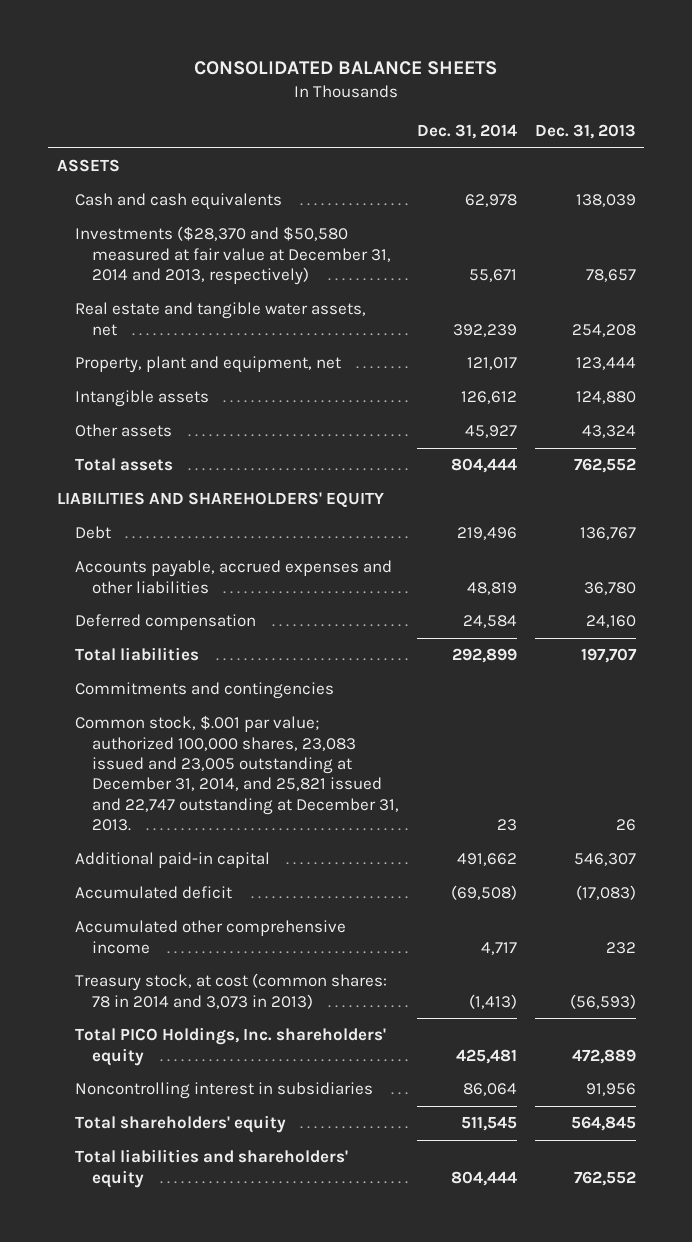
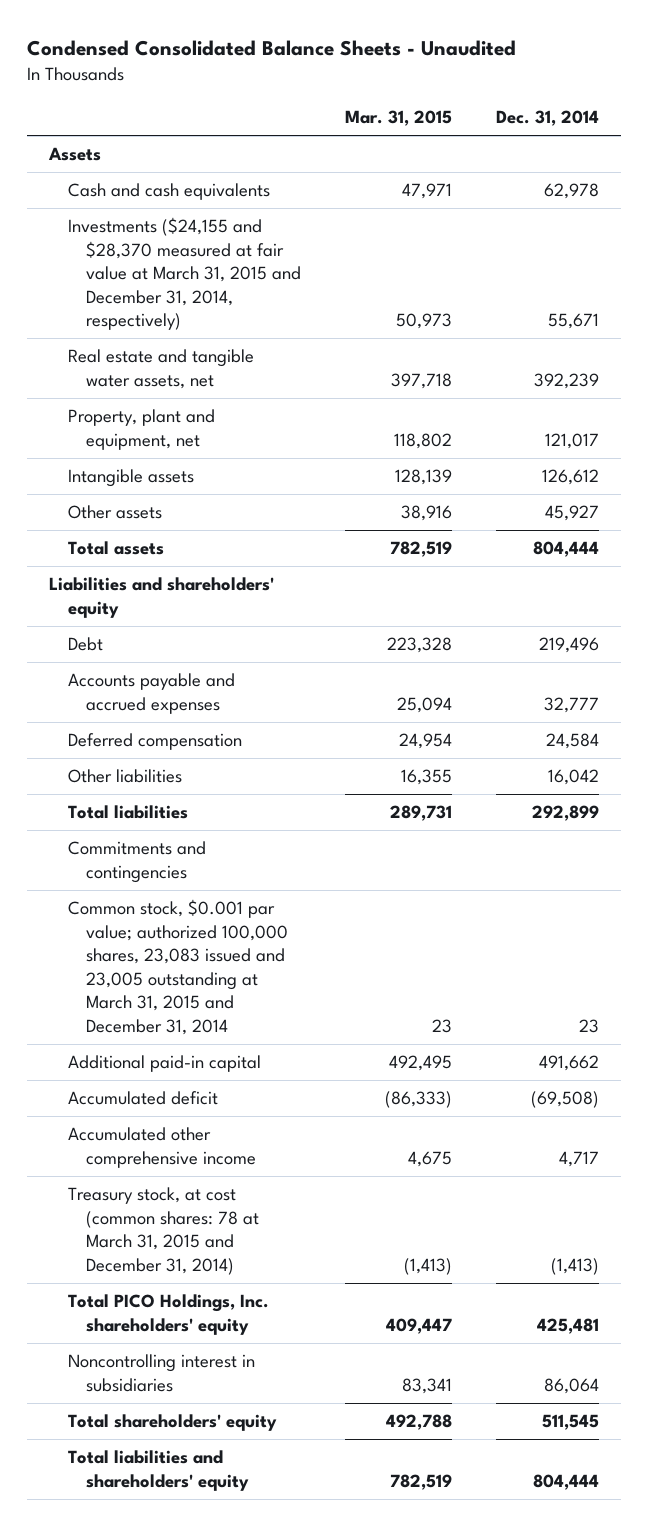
[194,61,498,76] CONSOLIDATED BALANCE SHEETS -> [26,40,516,57] Condensed Consolidated Balance Sheets - Unaudited
[534,124,636,140] Dec. 31, 2013 -> none
none -> [345,110,453,127] Mar. 31, 2015
[56,159,120,173] ASSETS -> [47,147,101,162] Assets
[74,226,392,286] Investments ($28,370 and $50,580 measured at fair value at December 31, 2014 and 2013, respectively) -> [67,217,302,331] Investments ($24,155 and $28,370 measured at fair value at March 31, 2015 and December 31, 2014, respectively)
[56,492,384,509] LIABILITIES AND SHAREHOLDERS' EQUITY -> [48,577,274,618] Liabilities and shareholders' equity
[74,560,392,594] Accounts payable, accrued expenses and other liabilities -> [67,673,235,714] Accounts payable and accrued expenses
[467,581,518,595] 48,819 -> [544,696,600,713] 32,777
none -> [67,769,182,784] Other liabilities
[74,715,400,832] Common stock, $.001 par value; authorized 100,000 shares, 23,083 issued and 23,005 outstanding at December 31, 2014, and 25,821 issued and 22,747 outstanding at December 31, 2013. -> [67,899,289,1035] Common stock, $0.001 par value; authorized 100,000 shares, 23,083 issued and 23,005 outstanding at March 31, 2015 and December 31, 2014
[74,973,387,1009] Treasury stock, at cost (common shares: 78 in 2014 and 3,073 in 2013) -> [67,1187,260,1275] Treasury stock, at cost (common shares: 78 at March 31, 2015 and December 31, 2014)

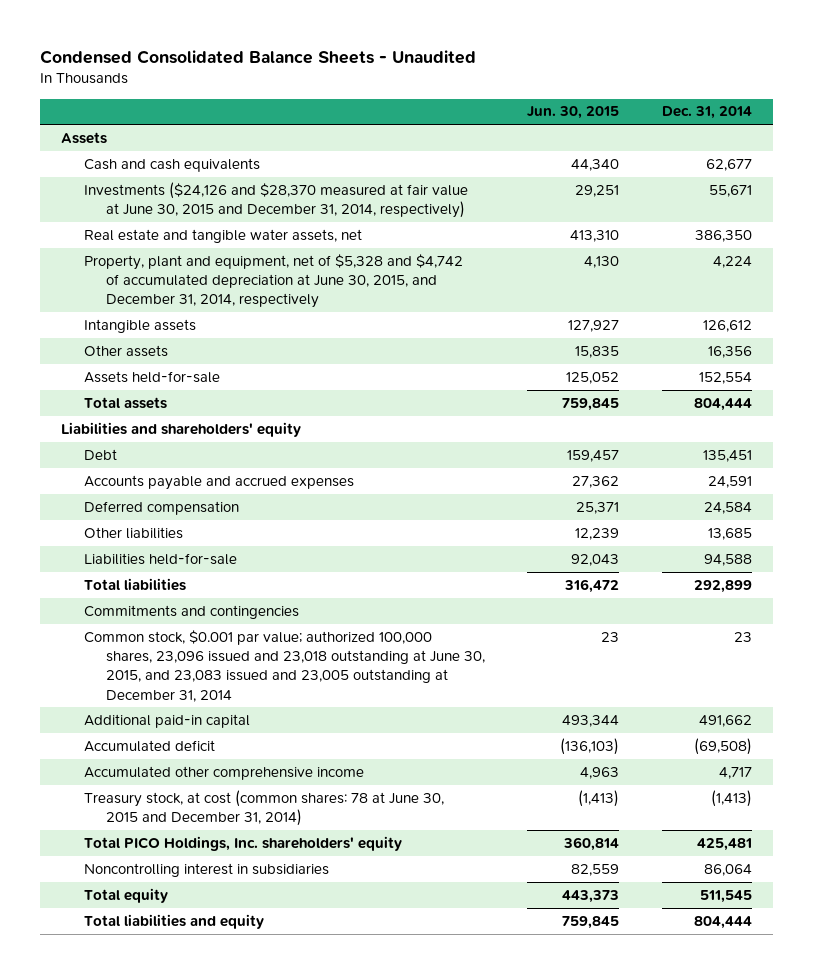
[345,110,453,127] Mar. 31, 2015 -> none
none -> [527,106,620,120] Jun. 30, 2015
[544,183,600,200] 62,978 -> [705,158,752,171] 62,677
[67,217,302,331] Investments ($24,155 and $28,370 measured at fair value at March 31, 2015 and December 31, 2014, respectively) -> [83,181,468,219] Investments ($24,126 and $28,370 measured at fair value at June 30, 2015 and December 31, 2014, respectively)
[534,372,600,389] 392,239 -> [694,229,752,242] 386,350
[67,409,215,450] Property, plant and equipment, net -> [83,253,463,309] Property, plant and equipment, net of $5,328 and $4,742 of accumulated depreciation at June 30, 2015, and December 31, 2014, respectively
[545,432,600,449] 121,017 -> [712,255,752,268] 4,224
[545,505,600,522] 45,927 -> [707,345,752,358] 16,356
none -> [83,370,220,383] Assets held-for-sale
[539,637,600,654] 219,496 -> [702,449,752,462] 135,451
[544,696,600,713] 32,777 -> [707,475,752,488] 24,591
[548,769,600,786] 16,042 -> [707,527,752,540] 13,685
none -> [83,552,237,565] Liabilities held-for-sale
[67,899,289,1035] Common stock, $0.001 par value; authorized 100,000 shares, 23,083 issued and 23,005 outstanding at March 31, 2015 and December 31, 2014 -> [83,629,486,702] Common stock, $0.001 par value; authorized 100,000 shares, 23,096 issued and 23,018 outstanding at June 30, 2015, and 23,083 issued and 23,005 outstanding at December 31, 2014
[67,1187,260,1275] Treasury stock, at cost (common shares: 78 at March 31, 2015 and December 31, 2014) -> [83,789,444,827] Treasury stock, at cost (common shares: 78 at June 30, 2015 and December 31, 2014)
[67,1414,277,1432] Total shareholders' equity -> [83,887,168,903] Total equity
[67,1450,250,1491] Total liabilities and shareholders' equity -> [83,913,264,929] Total liabilities and equity

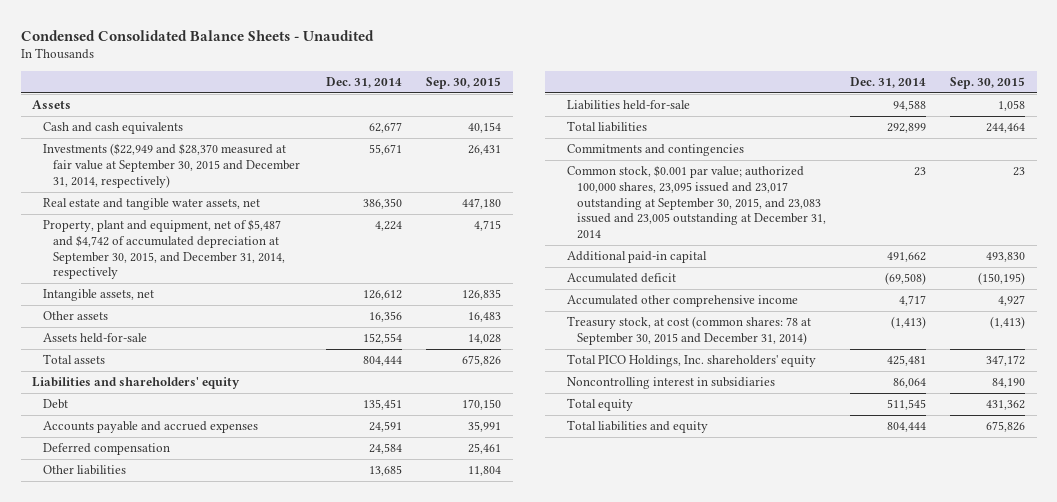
[527,106,620,120] Jun. 30, 2015 -> none
none -> [425,76,501,89] Sep. 30, 2015
[83,181,468,219] Investments ($24,126 and $28,370 measured at fair value at June 30, 2015 and December 31, 2014, respectively) -> [42,143,301,188] Investments ($22,949 and $28,370 measured at fair value at September 30, 2015 and December 31, 2014, respectively)
[83,253,463,309] Property, plant and equipment, net of $5,328 and $4,742 of accumulated depreciation at June 30, 2015, and December 31, 2014, respectively -> [42,219,286,280] Property, plant and equipment, net of $5,487 and $4,742 of accumulated depreciation at September 30, 2015, and December 31, 2014, respectively
[83,318,196,333] Intangible assets -> [42,289,154,302] Intangible assets, net
[83,629,486,702] Common stock, $0.001 par value; authorized 100,000 shares, 23,096 issued and 23,018 outstanding at June 30, 2015, and 23,083 issued and 23,005 outstanding at December 31, 2014 -> [567,165,827,240] Common stock, $0.001 par value; authorized 100,000 shares, 23,095 issued and 23,017 outstanding at September 30, 2015, and 23,083 issued and 23,005 outstanding at December 31, 2014
[83,789,444,827] Treasury stock, at cost (common shares: 78 at June 30, 2015 and December 31, 2014) -> [567,316,812,345] Treasury stock, at cost (common shares: 78 at September 30, 2015 and December 31, 2014)

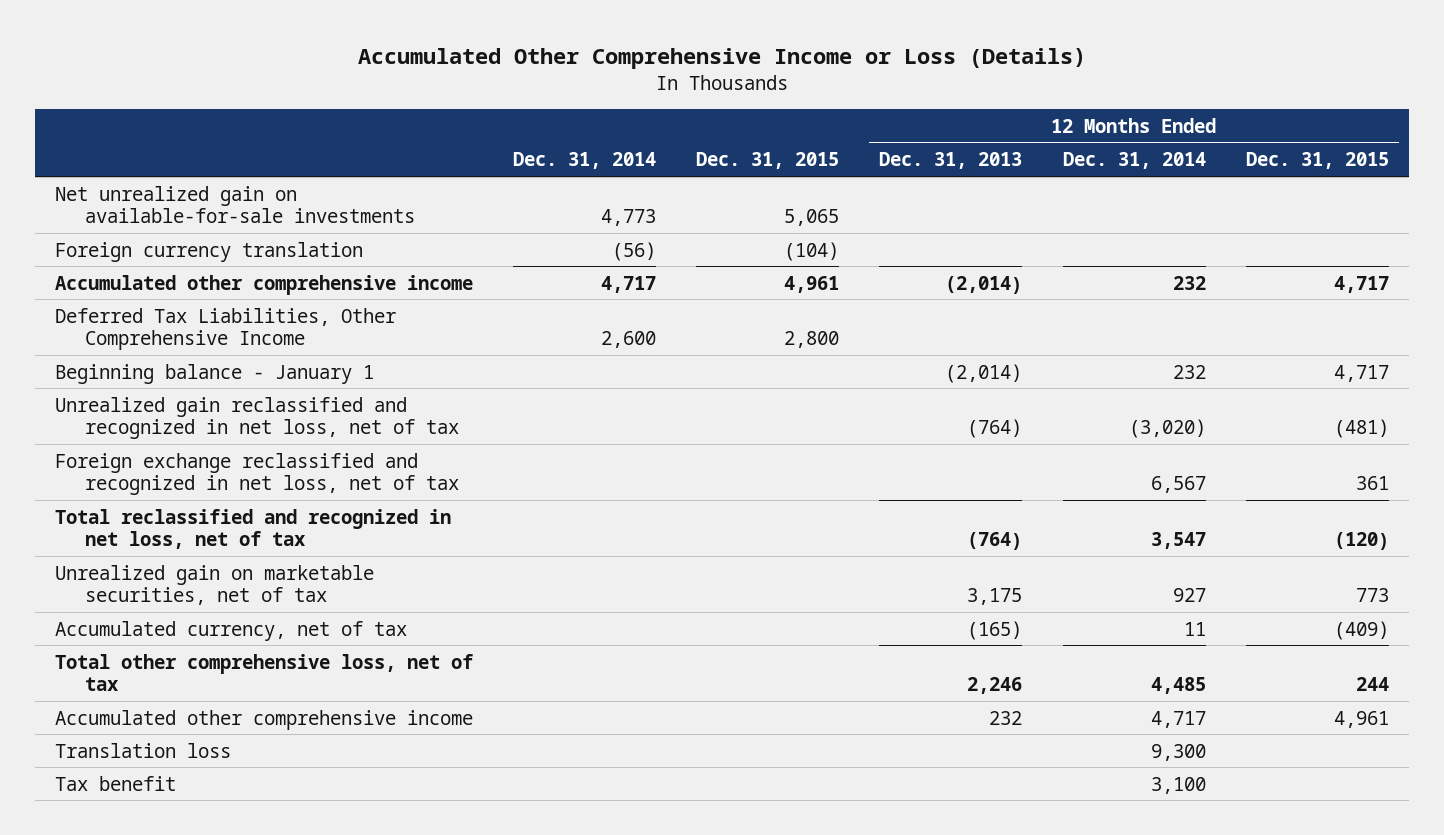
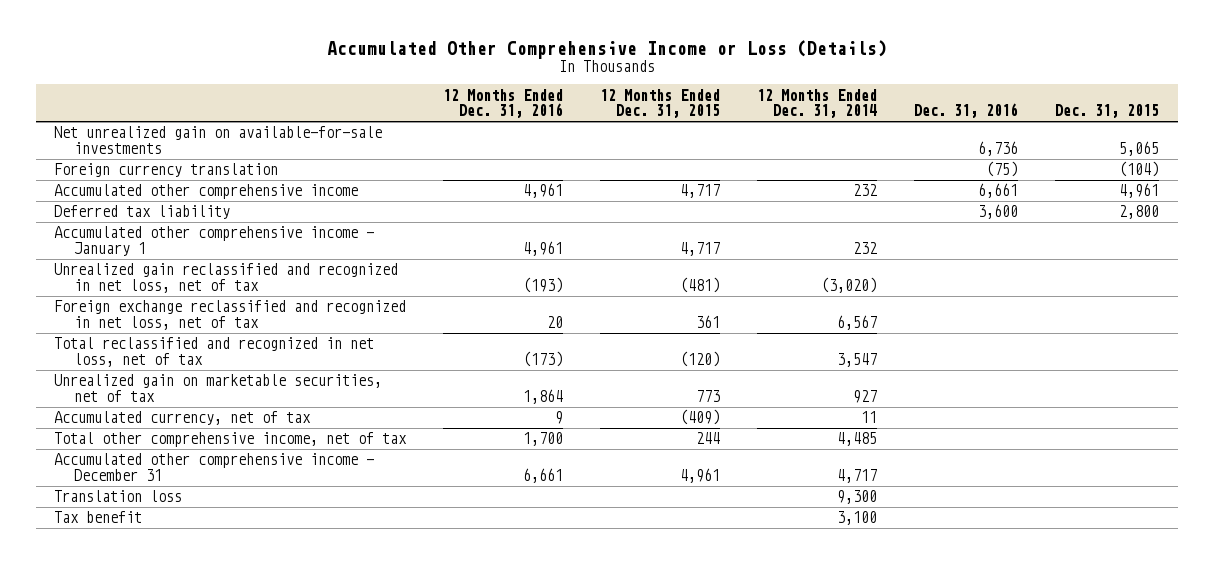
[513,152,657,170] Dec. 31, 2014 -> none
[879,152,1023,170] Dec. 31, 2013 -> none
none -> [443,88,564,119] 12 Months Ended Dec. 31, 2016
none -> [914,103,1019,119] Dec. 31, 2016
[54,307,396,350] Deferred Tax Liabilities, Other Comprehensive Income -> [54,205,231,220] Deferred tax liability
[54,363,374,384] Beginning balance - January 1 -> [54,226,375,256] Accumulated other comprehensive income - January 1
[54,653,474,691] Total other comprehensive loss, net of tax -> [54,432,408,448] Total other comprehensive income, net of tax
[54,709,473,730] Accumulated other comprehensive income -> [54,453,375,481] Accumulated other comprehensive income - December 31

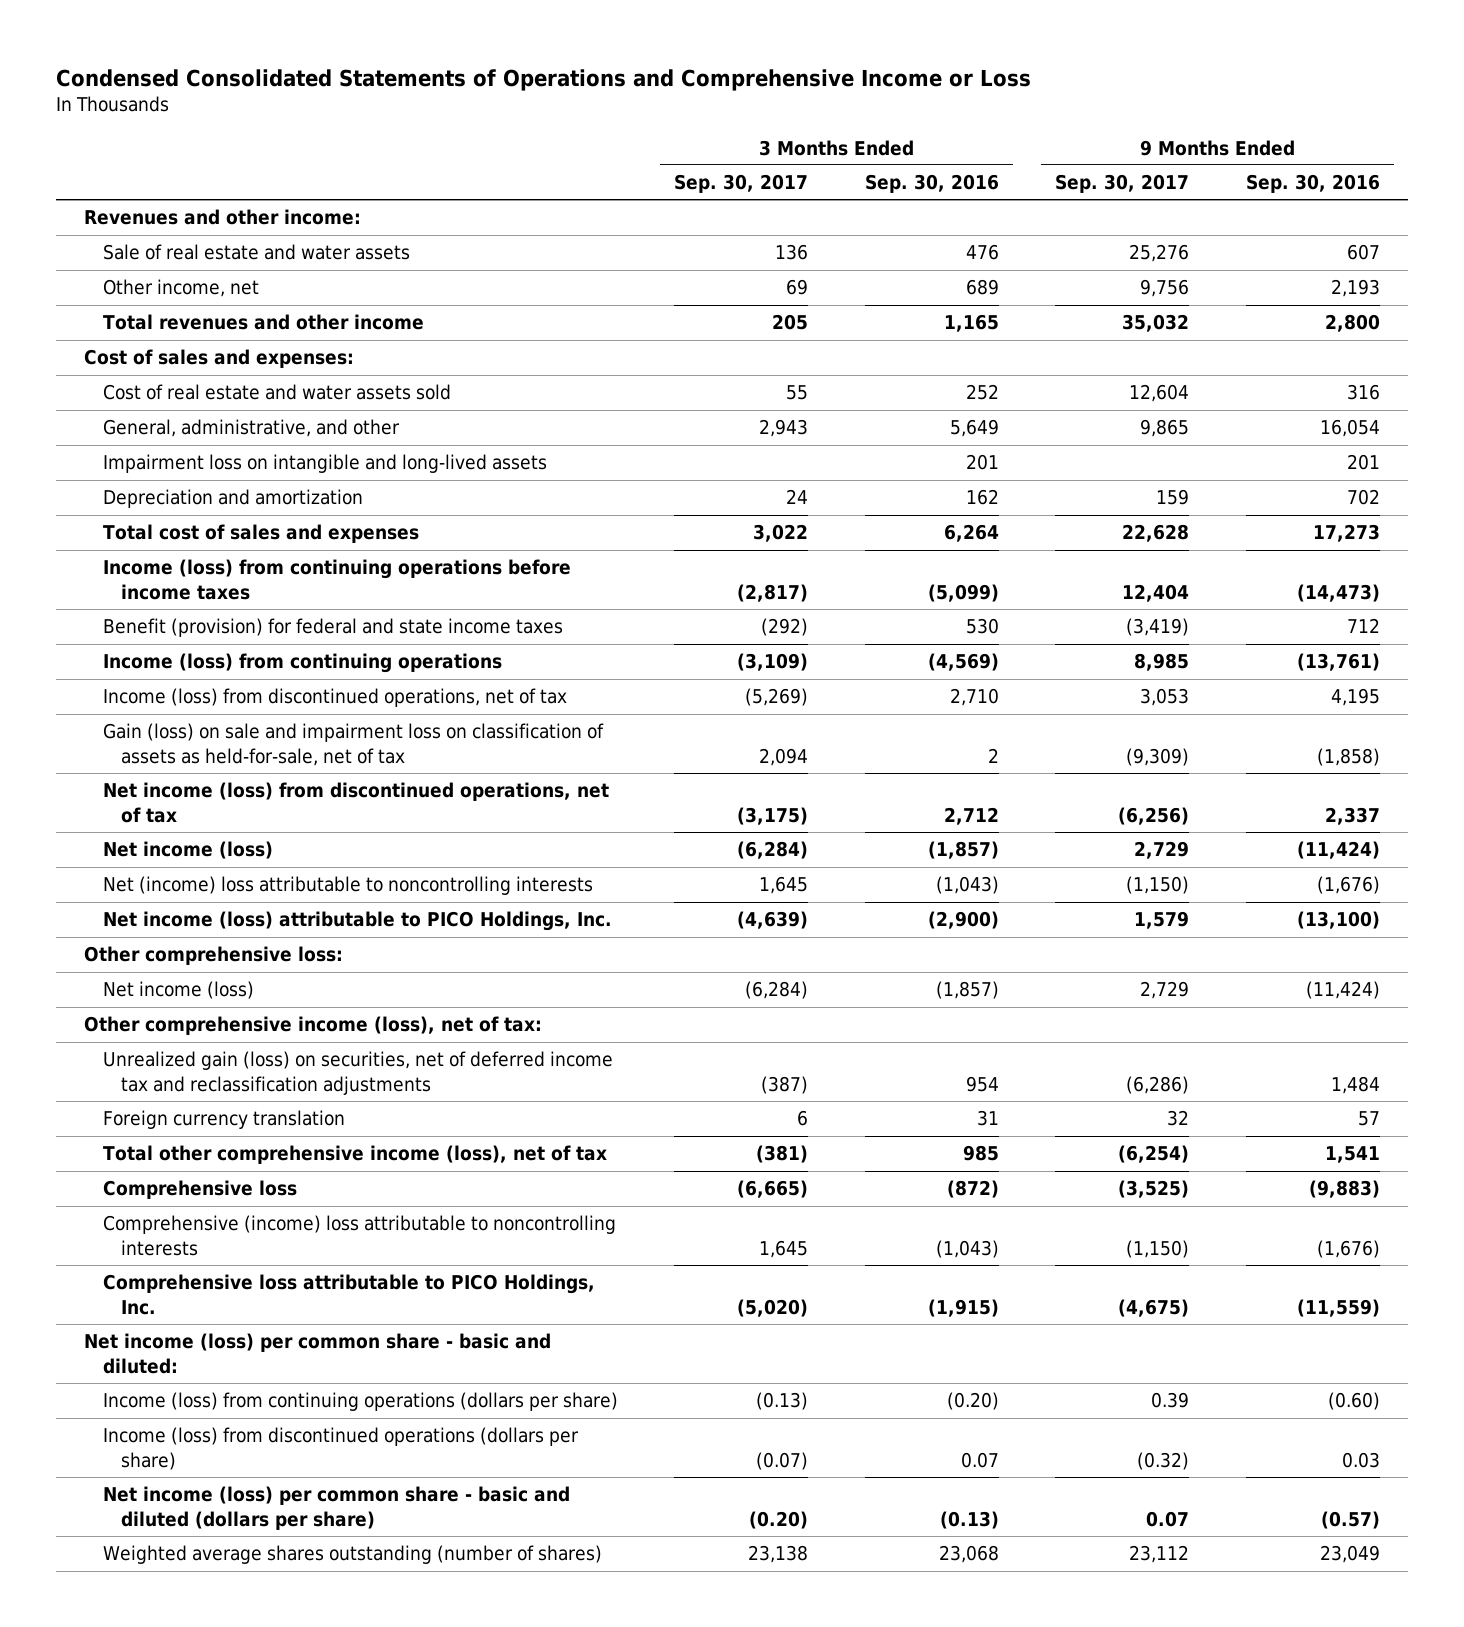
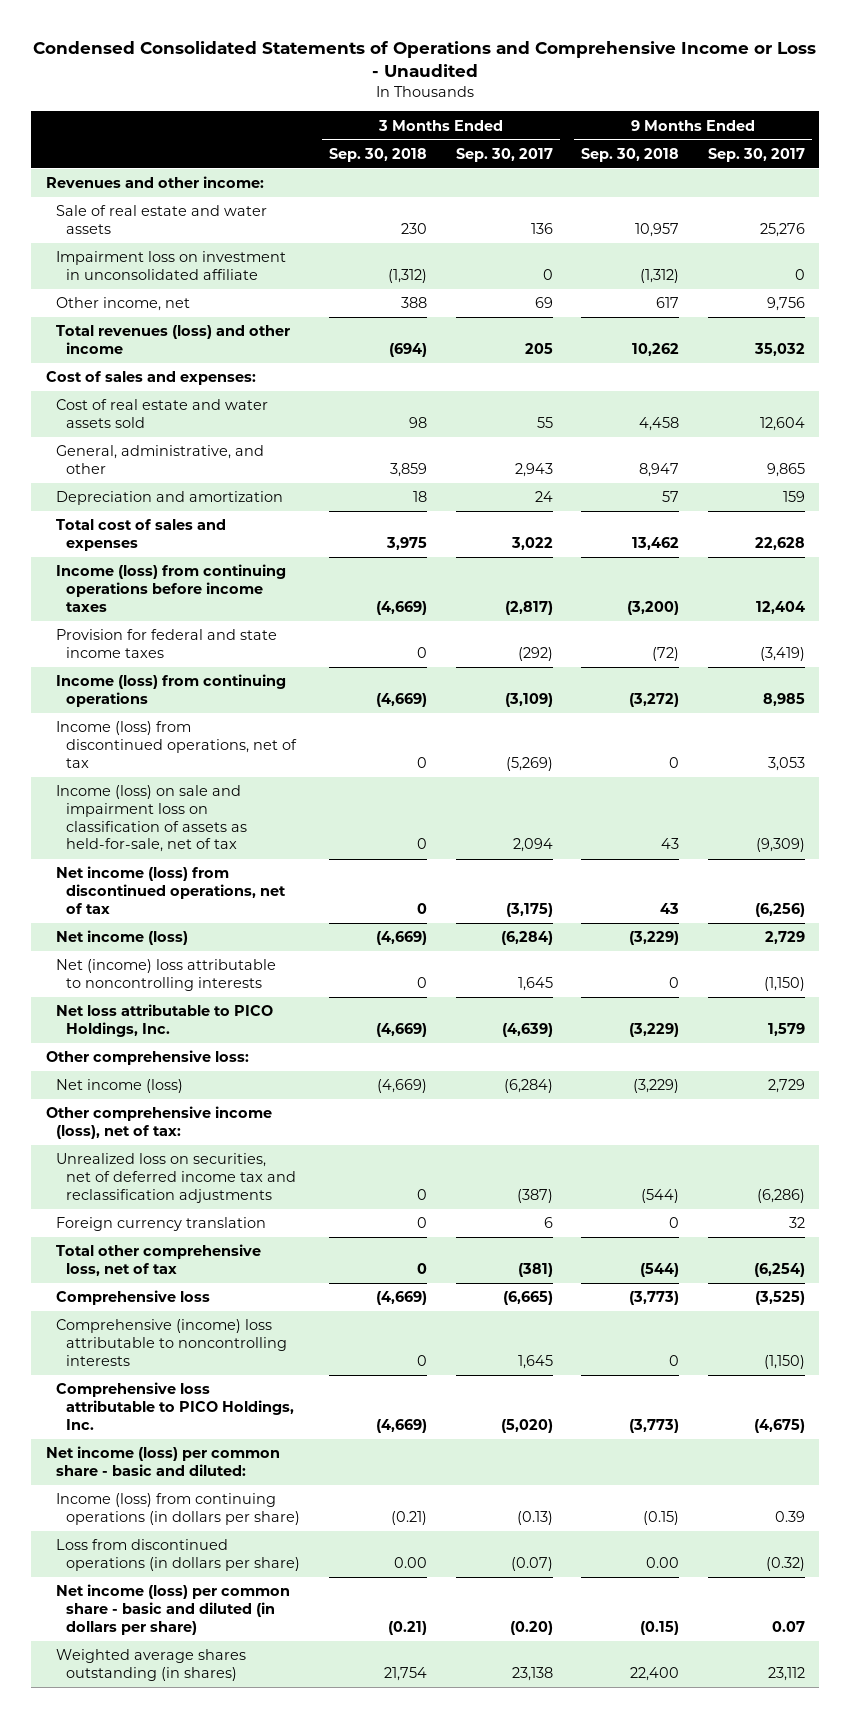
[56,68,1032,91] Condensed Consolidated Statements of Operations and Comprehensive Income or Loss -> [33,41,817,77] Condensed Consolidated Statements of Operations and Comprehensive Income or Loss - Unaudited
[864,174,999,194] Sep. 30, 2016 -> none
[1245,174,1380,194] Sep. 30, 2016 -> none
none -> [328,147,427,162] Sep. 30, 2018
none -> [581,147,680,162] Sep. 30, 2018
none -> [56,251,287,281] Impairment loss on investment in unconsolidated affiliate
[102,314,424,331] Total revenues and other income -> [56,325,291,355] Total revenues (loss) and other income
[102,454,547,474] Impairment loss on intangible and long-lived assets -> none
[102,618,563,638] Benefit (provision) for federal and state income taxes -> [56,629,278,659] Provision for federal and state income taxes
[102,723,604,766] Gain (loss) on sale and impairment loss on classification of assets as held-for-sale, net of tax -> [56,785,248,853] Income (loss) on sale and impairment loss on classification of assets as held-for-sale, net of tax
[102,911,612,932] Net income (loss) attributable to PICO Holdings, Inc. -> [56,1004,274,1038] Net loss attributable to PICO Holdings, Inc.
[102,1051,613,1095] Unrealized gain (loss) on securities, net of deferred income tax and reclassification adjustments -> [56,1153,297,1203] Unrealized loss on securities, net of deferred income tax and reclassification adjustments
[102,1145,607,1165] Total other comprehensive income (loss), net of tax -> [56,1244,262,1277] Total other comprehensive loss, net of tax
[102,1392,618,1412] Income (loss) from continuing operations (dollars per share) -> [56,1493,301,1526] Income (loss) from continuing operations (in dollars per share)
[102,1427,579,1470] Income (loss) from discontinued operations (dollars per share) -> [56,1539,301,1572] Loss from discontinued operations (in dollars per share)
[102,1486,570,1530] Net income (loss) per common share - basic and diluted (dollars per share) -> [56,1584,291,1635] Net income (loss) per common share - basic and diluted (in dollars per share)
[102,1545,602,1565] Weighted average shares outstanding (number of shares) -> [56,1649,247,1682] Weighted average shares outstanding (in shares)

